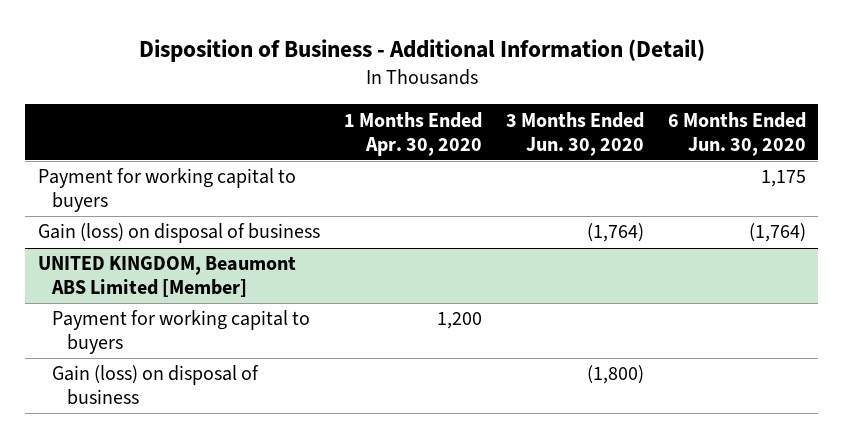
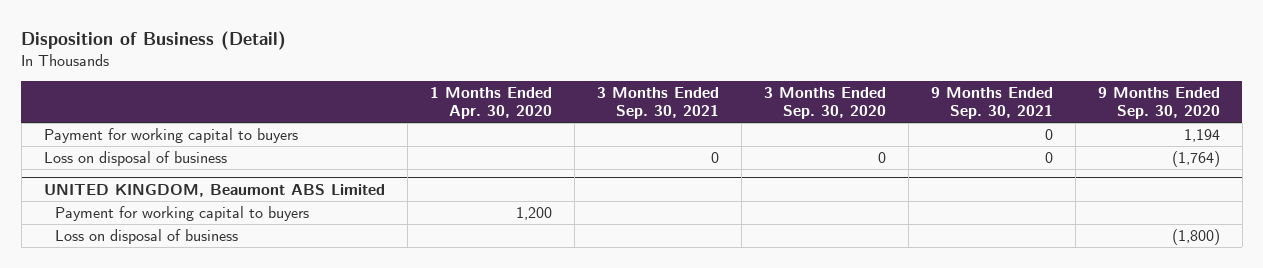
[138,38,705,62] Disposition of Business - Additional Information (Detail) -> [21,31,287,51] Disposition of Business (Detail)
[506,111,645,156] 3 Months Ended Jun. 30, 2020 -> none
[668,111,807,156] 6 Months Ended Jun. 30, 2020 -> none
none -> [596,87,719,120] 3 Months Ended Sep. 30, 2021
none -> [763,87,886,120] 3 Months Ended Sep. 30, 2020
none -> [930,87,1053,120] 9 Months Ended Sep. 30, 2021
none -> [1097,87,1220,120] 9 Months Ended Sep. 30, 2020
[37,223,320,244] Gain (loss) on disposal of business -> [43,151,227,167] Loss on disposal of business
[37,256,296,298] UNITED KINGDOM, Beaumont ABS Limited [Member] -> [43,183,385,197] UNITED KINGDOM, Beaumont ABS Limited
[52,365,260,406] Gain (loss) on disposal of business -> [54,229,238,245] Loss on disposal of business

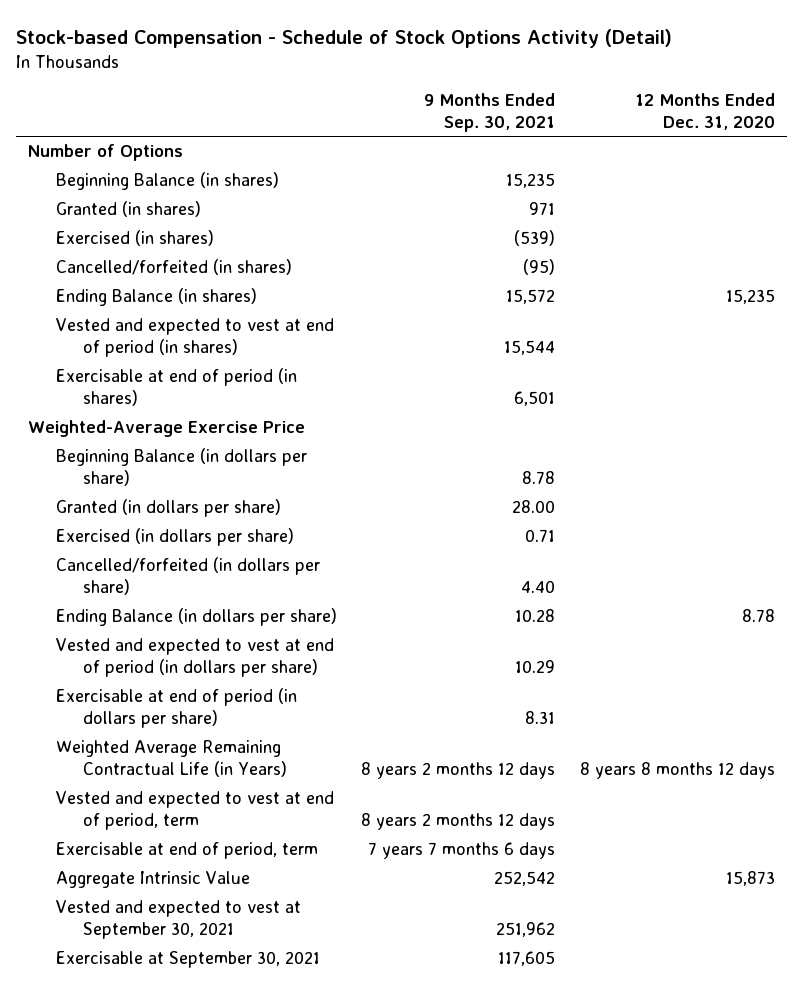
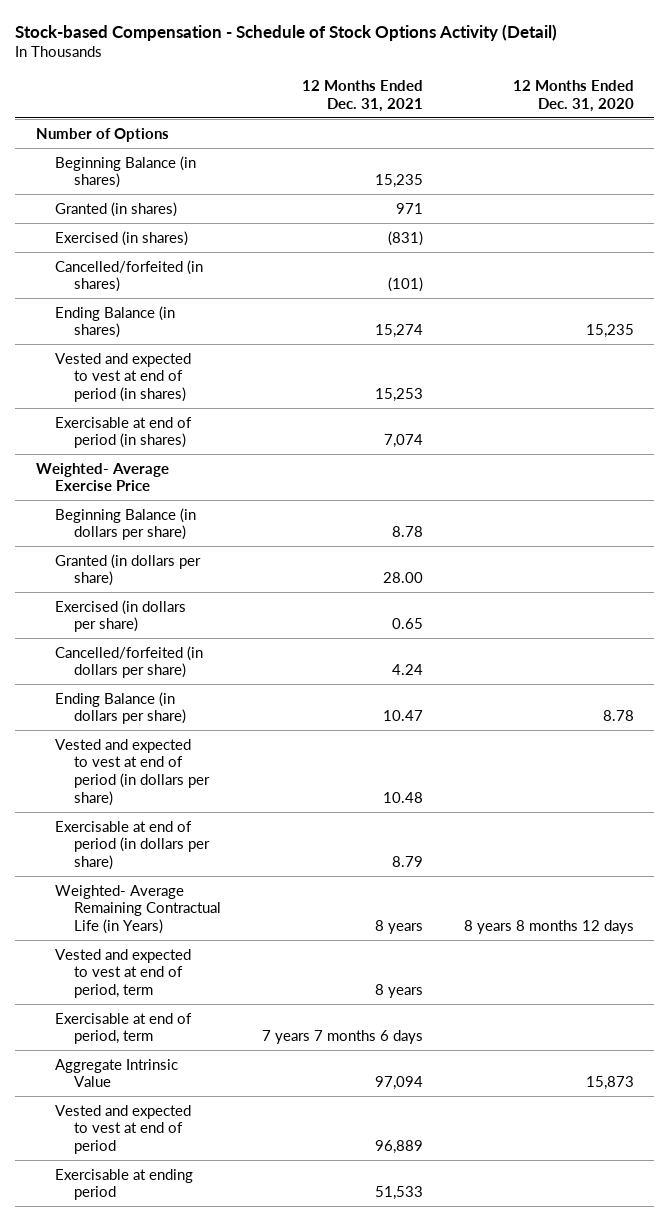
[424,92,556,132] 9 Months Ended Sep. 30, 2021 -> none
none -> [301,80,423,112] 12 Months Ended Dec. 31, 2021
[28,420,306,438] Weighted-Average Exercise Price -> [35,462,169,492] Weighted- Average Exercise Price
[55,740,287,778] Weighted Average Remaining Contractual Life (in Years) -> [54,884,221,935] Weighted- Average Remaining Contractual Life (in Years)
[55,900,301,940] Vested and expected to vest at September 30, 2021 -> [54,1104,191,1155] Vested and expected to vest at end of period
[55,951,320,969] Exercisable at September 30, 2021 -> [54,1168,193,1201] Exercisable at ending period

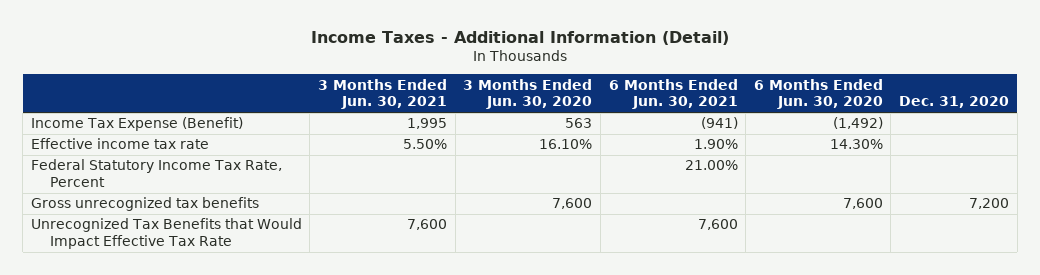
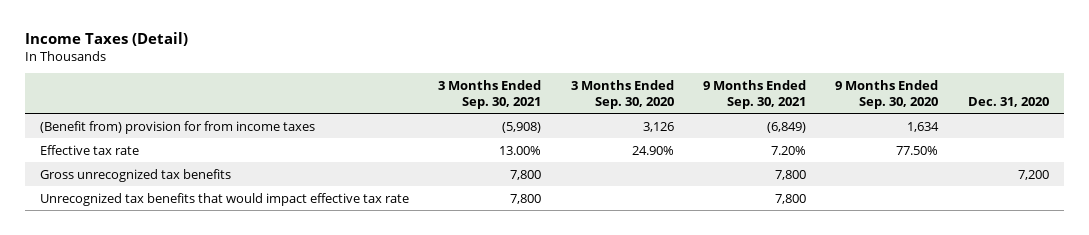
[310,31,729,46] Income Taxes - Additional Information (Detail) -> [24,32,188,47] Income Taxes (Detail)
[317,78,447,110] 3 Months Ended Jun. 30, 2021 -> none
[463,78,593,110] 3 Months Ended Jun. 30, 2020 -> none
[608,78,738,110] 6 Months Ended Jun. 30, 2021 -> none
[753,78,883,110] 6 Months Ended Jun. 30, 2020 -> none
none -> [438,79,542,109] 3 Months Ended Sep. 30, 2021
none -> [570,79,674,109] 3 Months Ended Sep. 30, 2020
none -> [702,79,806,109] 9 Months Ended Sep. 30, 2021
none -> [835,79,939,109] 9 Months Ended Sep. 30, 2020
[30,159,282,187] Federal Statutory Income Tax Rate, Percent -> none
[30,117,243,132] Income Tax Expense (Benefit) -> [39,120,315,134] (Benefit from) provision for from income taxes
[30,138,209,150] Effective income tax rate -> [39,144,139,155] Effective tax rate
[30,218,302,249] Unrecognized Tax Benefits that Would Impact Effective Tax Rate -> [39,192,409,206] Unrecognized tax benefits that would impact effective tax rate

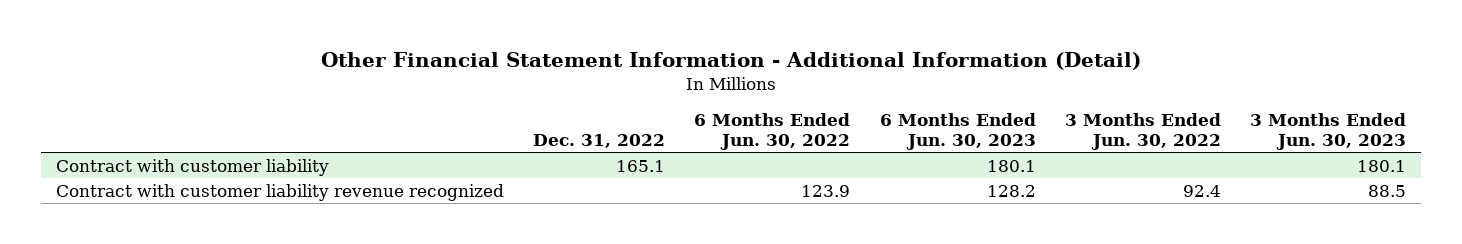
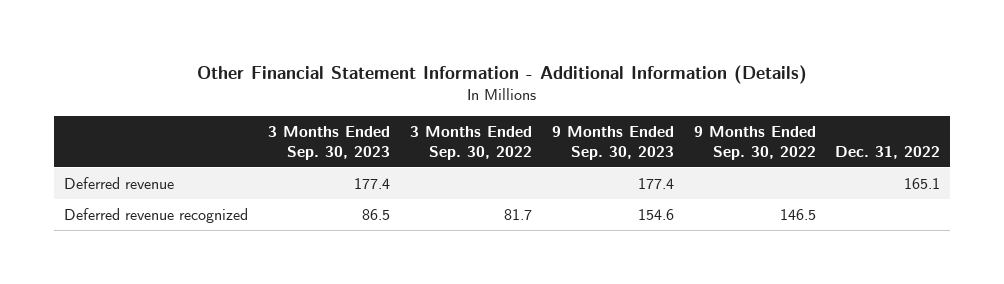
[320,52,1141,71] Other Financial Statement Information - Additional Information (Detail) -> [197,64,808,84] Other Financial Statement Information - Additional Information (Details)
[694,112,851,150] 6 Months Ended Jun. 30, 2022 -> none
[879,112,1036,150] 6 Months Ended Jun. 30, 2023 -> none
[1064,112,1221,150] 3 Months Ended Jun. 30, 2022 -> none
[1250,112,1407,150] 3 Months Ended Jun. 30, 2023 -> none
none -> [267,126,390,160] 3 Months Ended Sep. 30, 2023
none -> [409,126,532,160] 3 Months Ended Sep. 30, 2022
none -> [551,126,674,160] 9 Months Ended Sep. 30, 2023
none -> [693,126,816,160] 9 Months Ended Sep. 30, 2022
[55,158,329,176] Contract with customer liability -> [63,177,174,190] Deferred revenue
[55,183,504,201] Contract with customer liability revenue recognized -> [63,208,248,224] Deferred revenue recognized

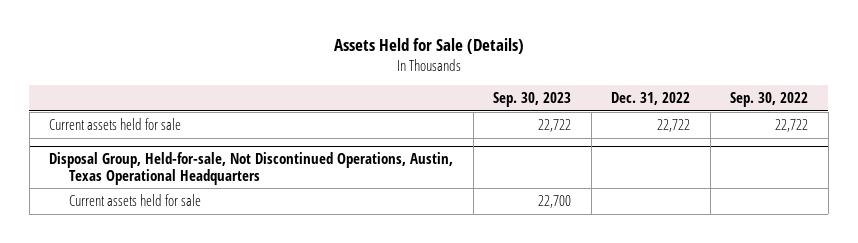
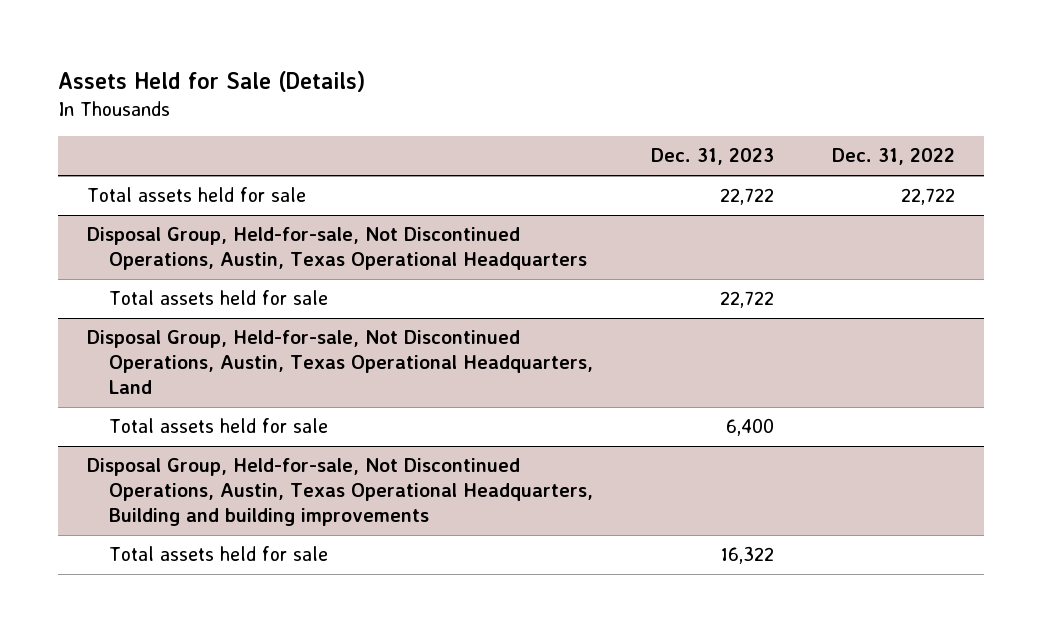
[493,91,572,107] Sep. 30, 2023 -> none
[730,91,809,107] Sep. 30, 2022 -> none
none -> [650,148,774,166] Dec. 31, 2023
[49,117,182,130] Current assets held for sale -> [87,187,307,203] Total assets held for sale
[69,193,202,206] Current assets held for sale -> [108,290,328,306] Total assets held for sale
none -> [87,330,593,395] Disposal Group, Held-for-sale, Not Discontinued Operations, Austin, Texas Operational Headquarters, Land
none -> [108,418,328,434] Total assets held for sale
none -> [87,458,593,527] Disposal Group, Held-for-sale, Not Discontinued Operations, Austin, Texas Operational Headquarters, Building and building improvements
none -> [108,546,328,562] Total assets held for sale

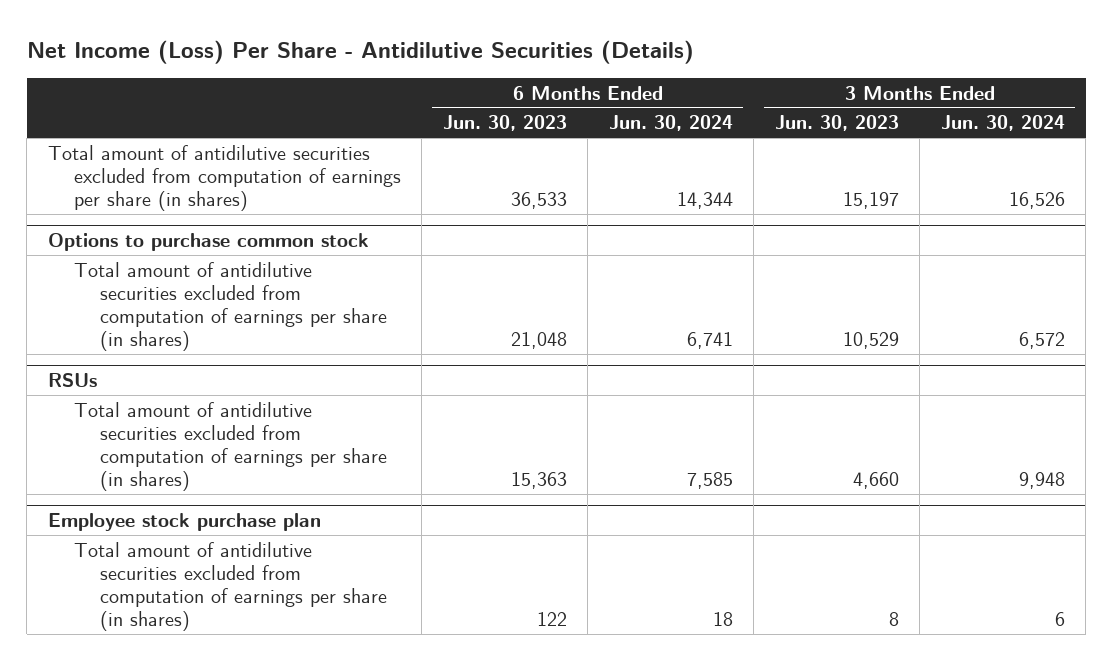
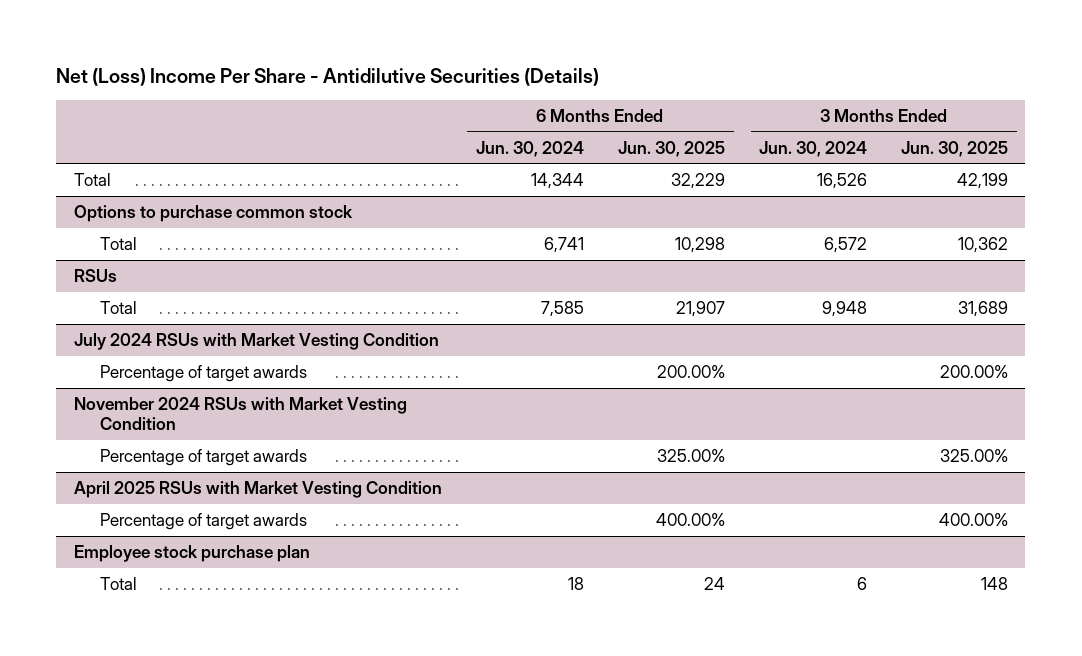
[26,39,694,64] Net Income (Loss) Per Share - Antidilutive Securities (Details) -> [56,67,600,86] Net (Loss) Income Per Share - Antidilutive Securities (Details)
[442,115,567,132] Jun. 30, 2023 -> none
[774,115,899,132] Jun. 30, 2023 -> none
none -> [617,140,725,157] Jun. 30, 2025
none -> [901,140,1009,157] Jun. 30, 2025
[47,144,401,211] Total amount of antidilutive securities excluded from computation of earnings per share (in shares) -> [73,173,111,187] Total
[73,261,387,351] Total amount of antidilutive securities excluded from computation of earnings per share (in shares) -> [100,237,138,251] Total
[73,401,387,491] Total amount of antidilutive securities excluded from computation of earnings per share (in shares) -> [100,301,138,315] Total
none -> [73,333,439,351] July 2024 RSUs with Market Vesting Condition
none -> [100,365,308,383] Percentage of target awards
none -> [73,397,407,431] November 2024 RSUs with Market Vesting Condition
none -> [100,449,308,467] Percentage of target awards
none -> [73,481,442,499] April 2025 RSUs with Market Vesting Condition
none -> [100,513,308,531] Percentage of target awards
[73,541,387,631] Total amount of antidilutive securities excluded from computation of earnings per share (in shares) -> [100,577,138,591] Total

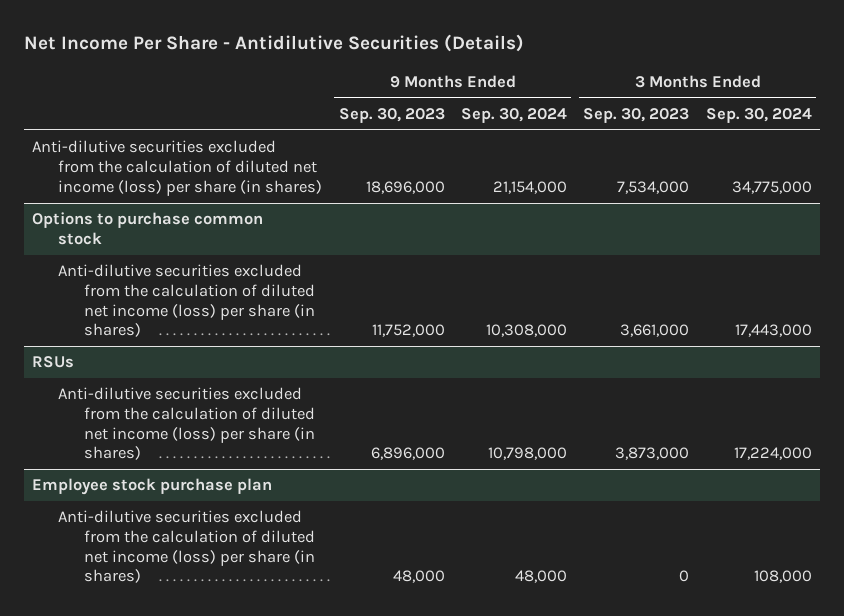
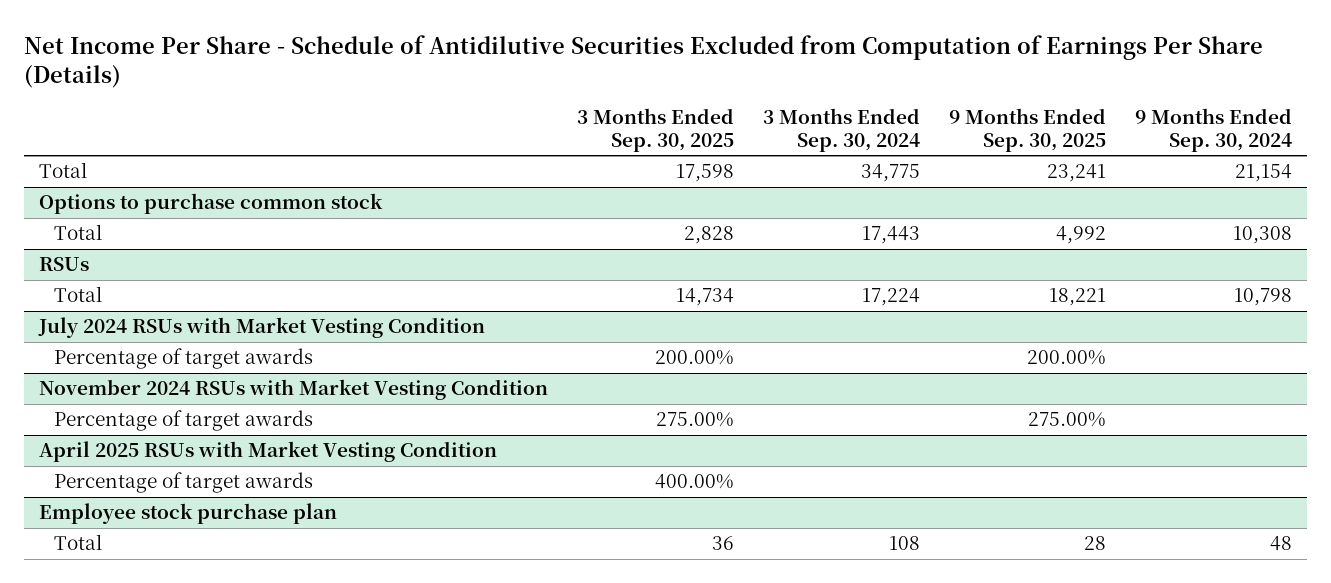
[23,34,524,53] Net Income Per Share - Antidilutive Securities (Details) -> [24,34,1264,89] Net Income Per Share - Schedule of Antidilutive Securities Excluded from Computation of Earnings Per Share (Details)
[338,107,445,123] Sep. 30, 2023 -> none
[583,107,690,123] Sep. 30, 2023 -> none
none -> [576,108,734,153] 3 Months Ended Sep. 30, 2025
none -> [948,108,1106,153] 9 Months Ended Sep. 30, 2025
[32,140,323,196] Anti-dilutive securities excluded from the calculation of diluted net income (loss) per share (in shares) -> none
none -> [38,162,87,179] Total
[58,264,316,338] Anti-dilutive securities excluded from the calculation of diluted net income (loss) per share (in shares) -> none
none -> [53,224,102,241] Total
[58,387,316,461] Anti-dilutive securities excluded from the calculation of diluted net income (loss) per share (in shares) -> none
none -> [53,286,102,303] Total
none -> [37,317,485,339] July 2024 RSUs with Market Vesting Condition
none -> [53,348,313,370] Percentage of target awards
none -> [38,379,548,401] November 2024 RSUs with Market Vesting Condition
none -> [53,410,313,432] Percentage of target awards
none -> [38,441,497,463] April 2025 RSUs with Market Vesting Condition
none -> [53,472,313,494] Percentage of target awards
[58,510,316,584] Anti-dilutive securities excluded from the calculation of diluted net income (loss) per share (in shares) -> none
none -> [53,534,102,551] Total

